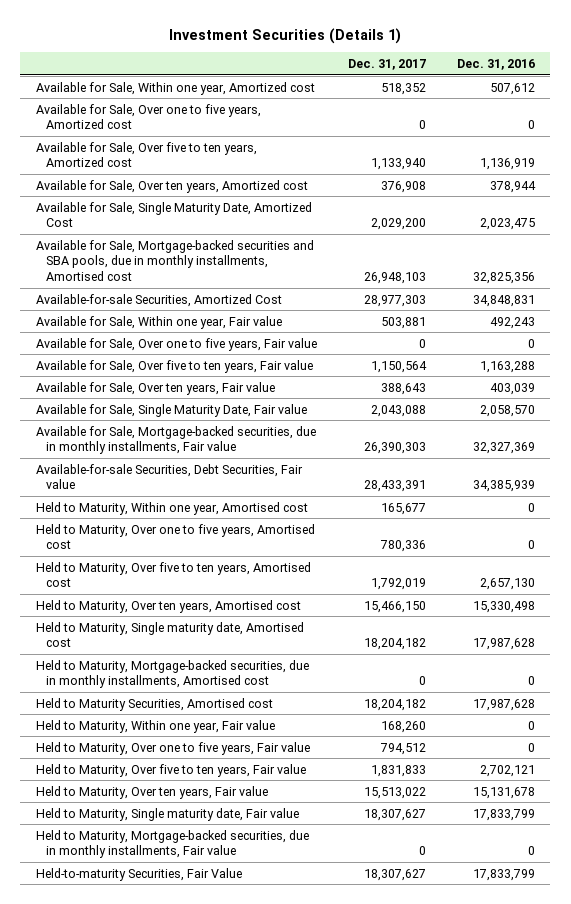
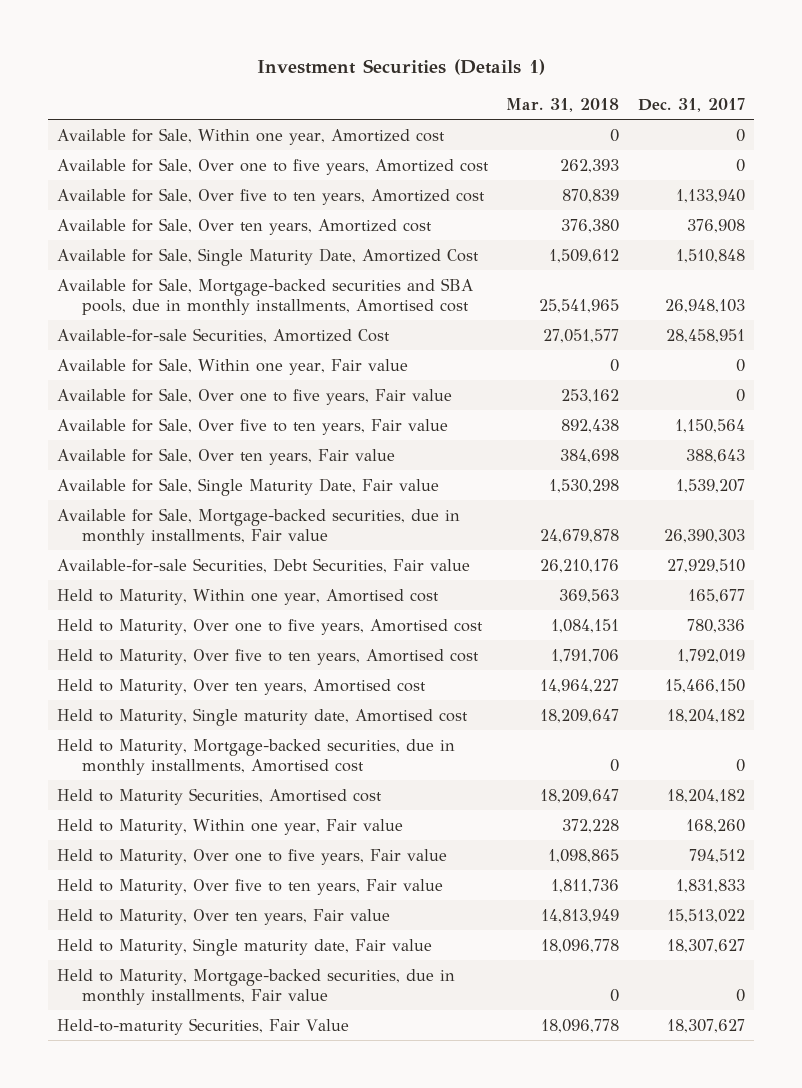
[456,58,535,70] Dec. 31, 2016 -> none
none -> [506,98,620,113] Mar. 31, 2018
[380,82,426,95] 518,352 -> [735,128,745,142] 0
[370,218,426,231] 2,029,200 -> [675,248,745,263] 1,510,848
[363,294,426,307] 28,977,303 -> [665,328,745,343] 28,458,951
[380,316,426,329] 503,881 -> [735,358,745,372] 0
[370,404,426,417] 2,043,088 -> [675,478,745,493] 1,539,207
[363,480,426,493] 28,433,391 -> [666,558,745,573] 27,929,510

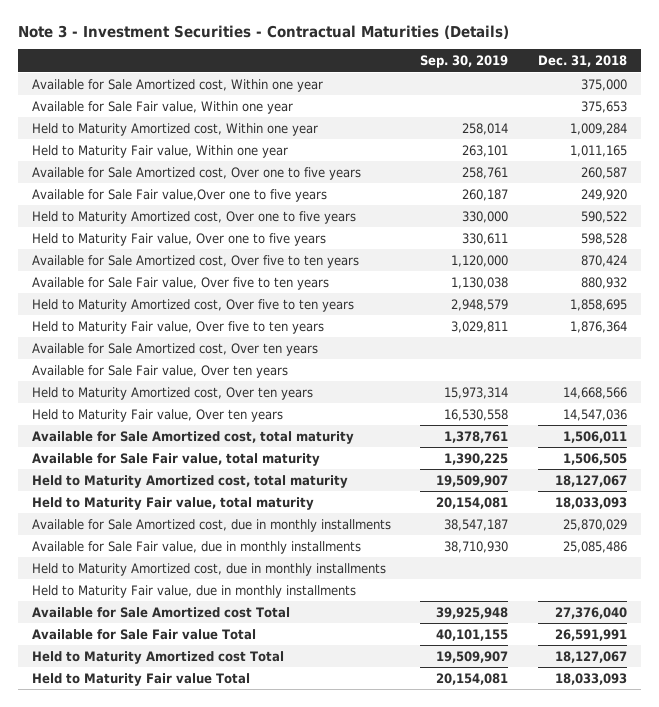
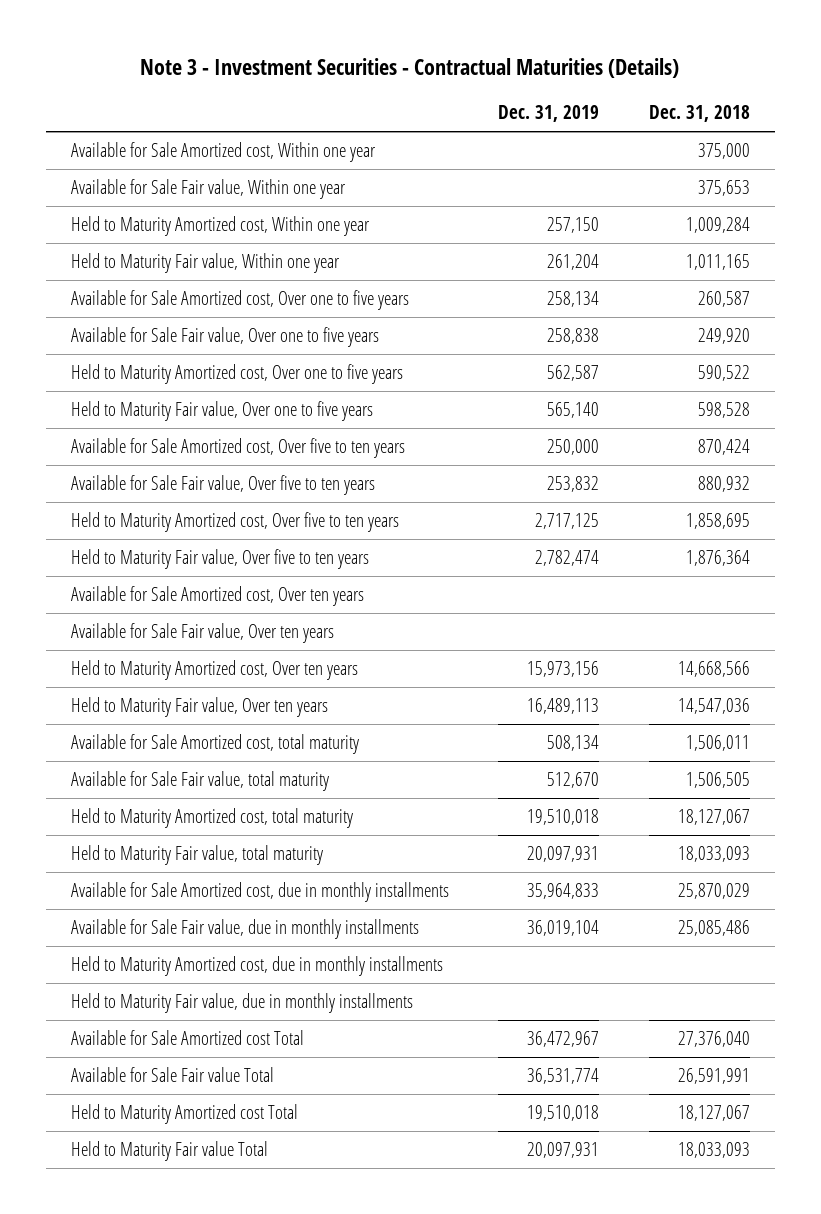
[420,55,509,69] Sep. 30, 2019 -> none
none -> [498,104,600,122] Dec. 31, 2019
[32,188,328,202] Available for Sale Fair value,Over one to five years -> [70,327,379,348] Available for Sale Fair value, Over one to five years

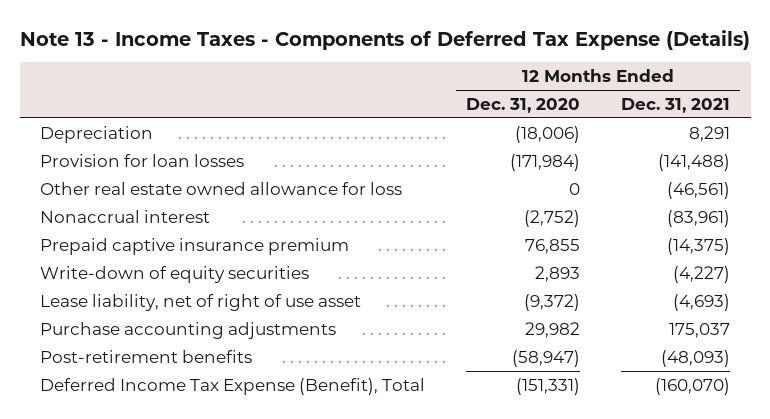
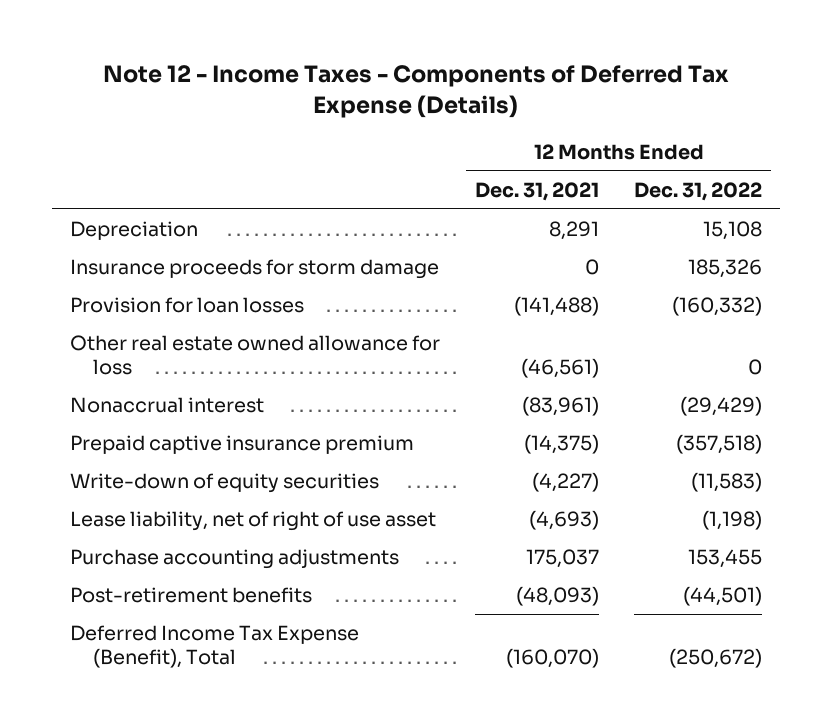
[19,29,750,50] Note 13 - Income Taxes - Components of Deferred Tax Expense (Details) -> [103,65,730,118] Note 12 - Income Taxes - Components of Deferred Tax Expense (Details)
[466,97,581,113] Dec. 31, 2020 -> none
none -> [634,181,763,201] Dec. 31, 2022
none -> [69,259,439,280] Insurance proceeds for storm damage

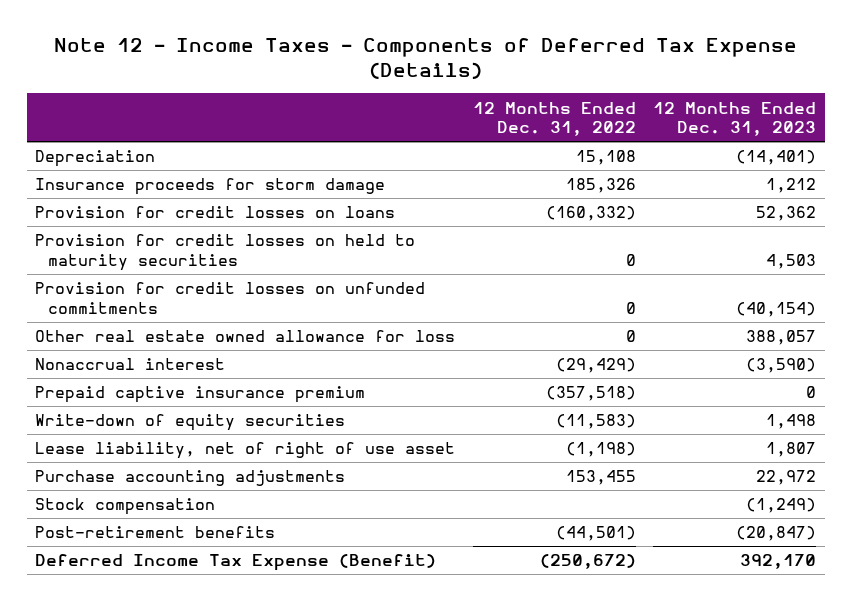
[475,181,600,201] Dec. 31, 2021 -> none
none -> [653,101,817,137] 12 Months Ended Dec. 31, 2023
[69,297,304,314] Provision for loan losses -> [35,206,396,219] Provision for credit losses on loans
none -> [35,234,416,272] Provision for credit losses on held to maturity securities
none -> [35,282,426,315] Provision for credit losses on unfunded commitments
none -> [35,498,216,516] Stock compensation
[69,625,359,668] Deferred Income Tax Expense (Benefit), Total -> [35,554,437,572] Deferred Income Tax Expense (Benefit)

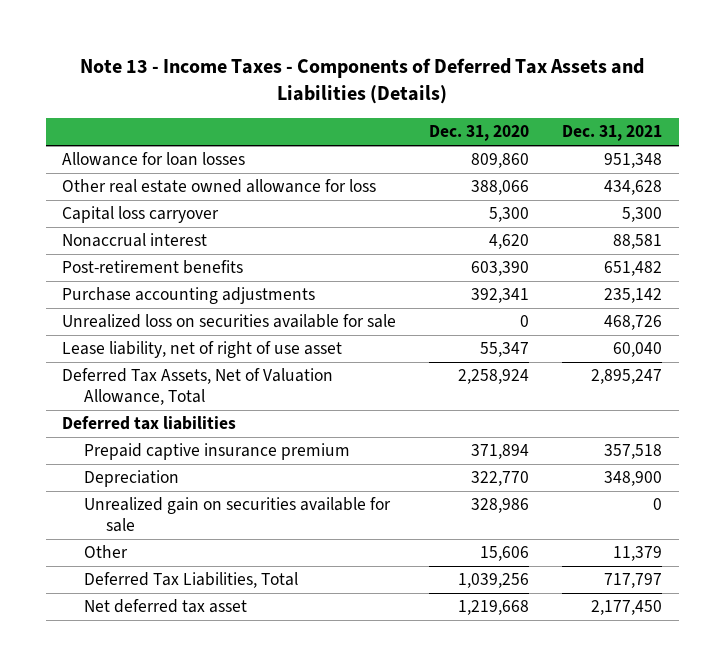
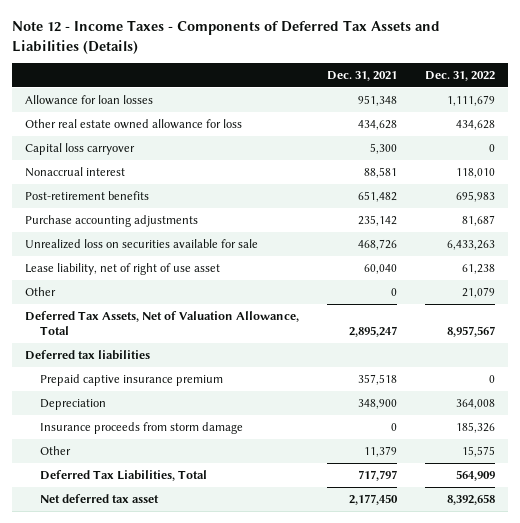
[80,58,645,105] Note 13 - Income Taxes - Components of Deferred Tax Assets and Liabilities (Details) -> [11,20,440,54] Note 12 - Income Taxes - Components of Deferred Tax Assets and Liabilities (Details)
[429,125,530,142] Dec. 31, 2020 -> none
none -> [424,71,495,82] Dec. 31, 2022
none -> [25,286,57,296] Other
[84,497,392,533] Unrealized gain on securities available for sale -> none
none -> [40,421,244,434] Insurance proceeds from storm damage

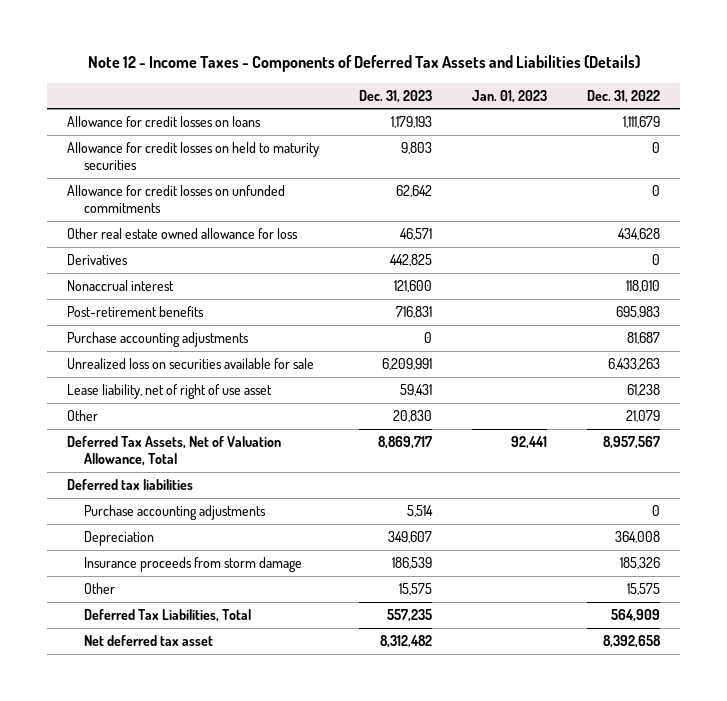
[326,71,397,82] Dec. 31, 2021 -> none
none -> [358,89,432,103] Dec. 31, 2023
none -> [472,89,548,103] Jan. 01, 2023
[25,94,154,105] Allowance for loan losses -> [66,116,261,128] Allowance for credit losses on loans
none -> [66,142,319,171] Allowance for credit losses on held to maturity securities
none -> [66,185,285,214] Allowance for credit losses on unfunded commitments
[25,142,136,155] Capital loss carryover -> none
none -> [66,254,128,266] Derivatives
[40,373,224,386] Prepaid captive insurance premium -> none
none -> [84,505,267,521] Purchase accounting adjustments

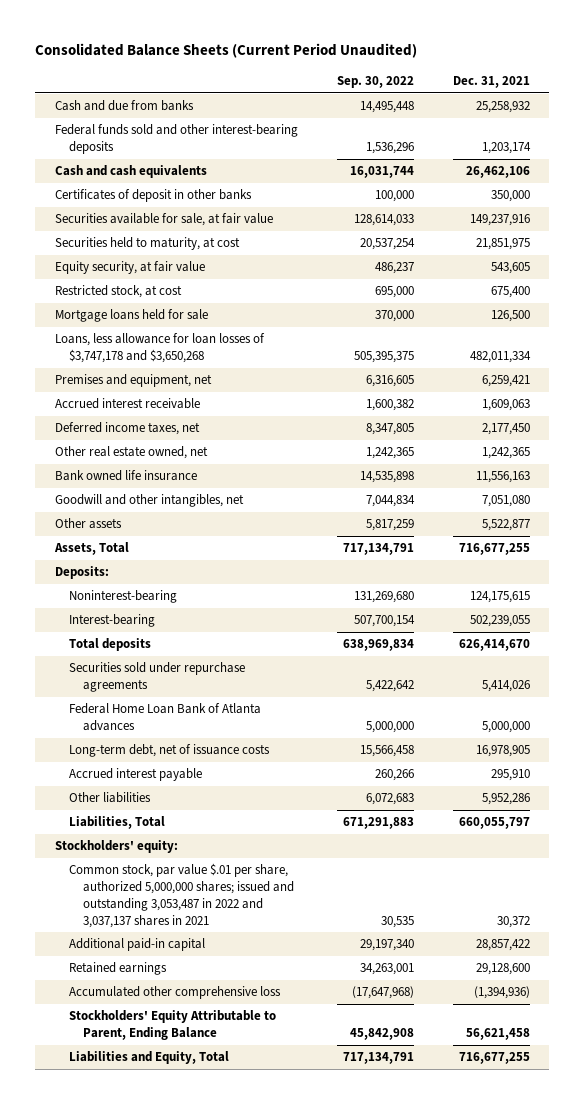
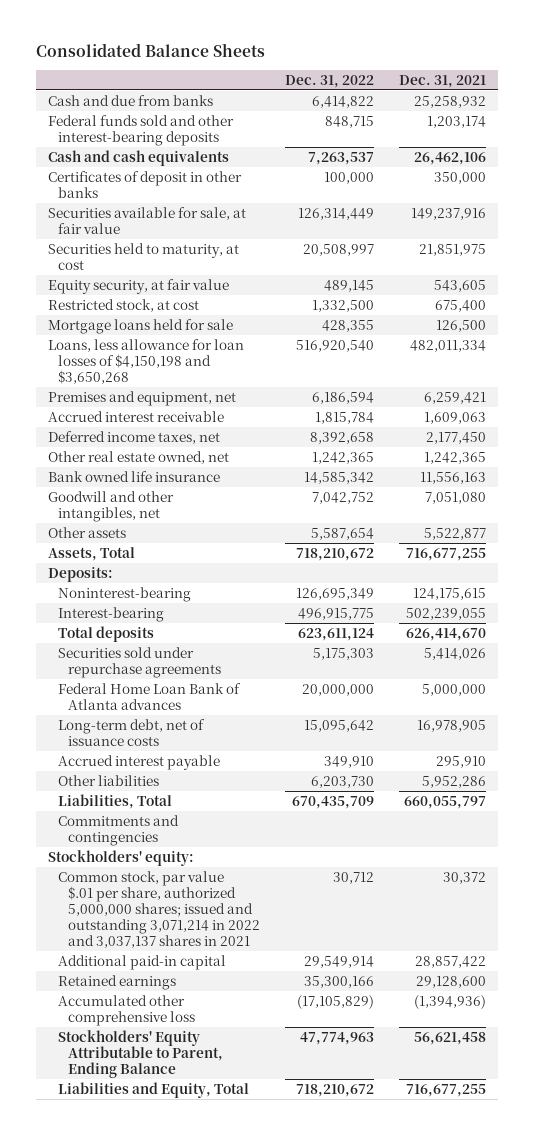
[34,43,417,59] Consolidated Balance Sheets (Current Period Unaudited) -> [35,42,265,57] Consolidated Balance Sheets
[336,76,414,89] Sep. 30, 2022 -> none
none -> [284,75,374,89] Dec. 31, 2022
[54,333,265,364] Loans, less allowance for loan losses of $3,747,178 and $3,650,268 -> [48,338,245,384] Loans, less allowance for loan losses of $4,150,198 and $3,650,268
none -> [57,814,179,846] Commitments and contingencies
[68,863,295,928] Common stock, par value $.01 per share, authorized 5,000,000 shares; issued and outstanding 3,053,487 in 2022 and 3,037,137 shares in 2021 -> [57,870,260,949] Common stock, par value $.01 per share, authorized 5,000,000 shares; issued and outstanding 3,071,214 in 2022 and 3,037,137 shares in 2021

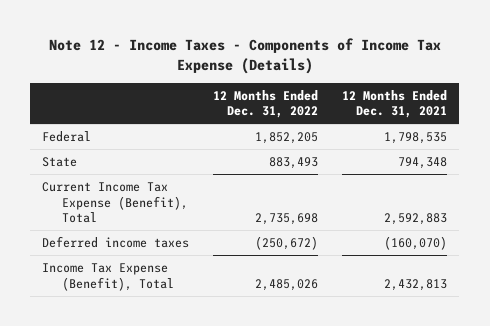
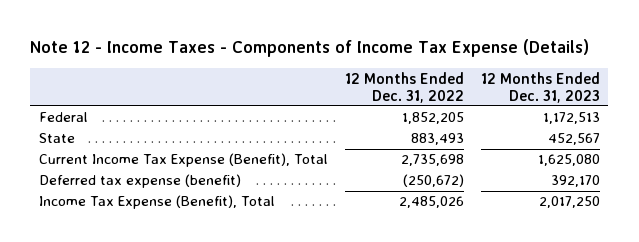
[342,89,448,119] 12 Months Ended Dec. 31, 2021 -> none
none -> [480,71,600,103] 12 Months Ended Dec. 31, 2023
[42,236,190,249] Deferred income taxes -> [38,174,241,189] Deferred tax expense (benefit)

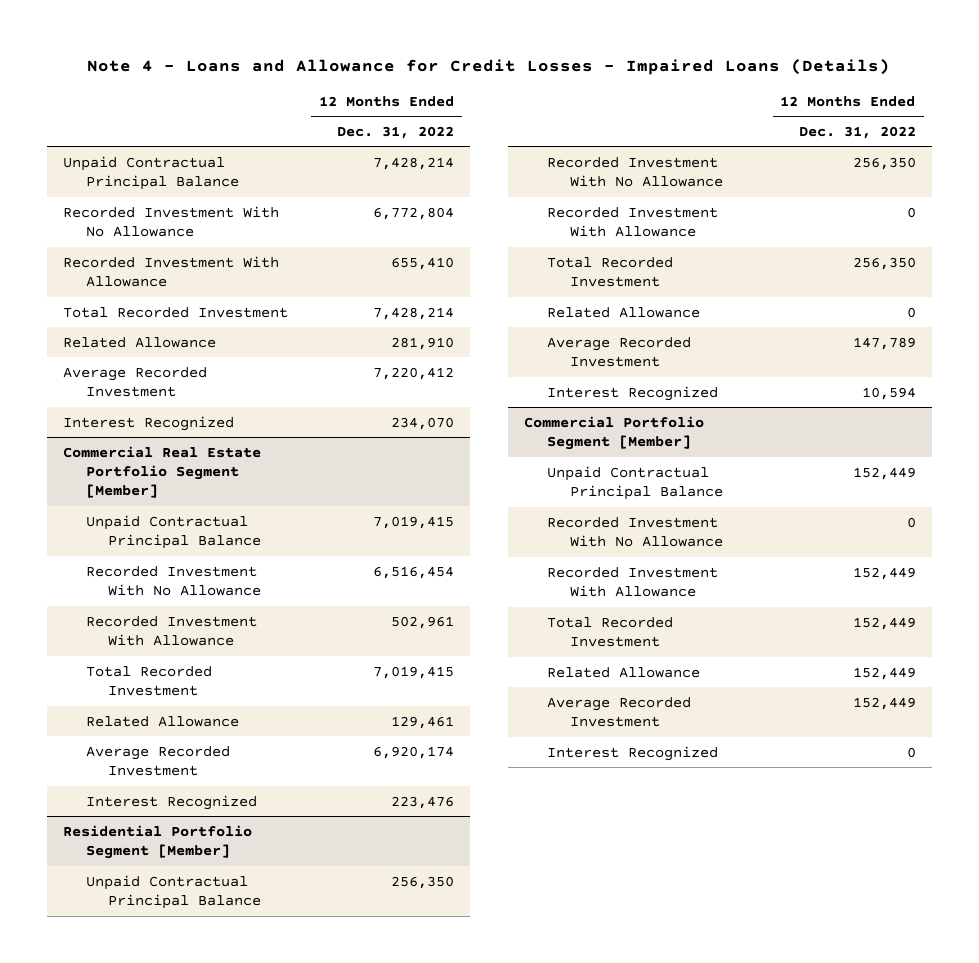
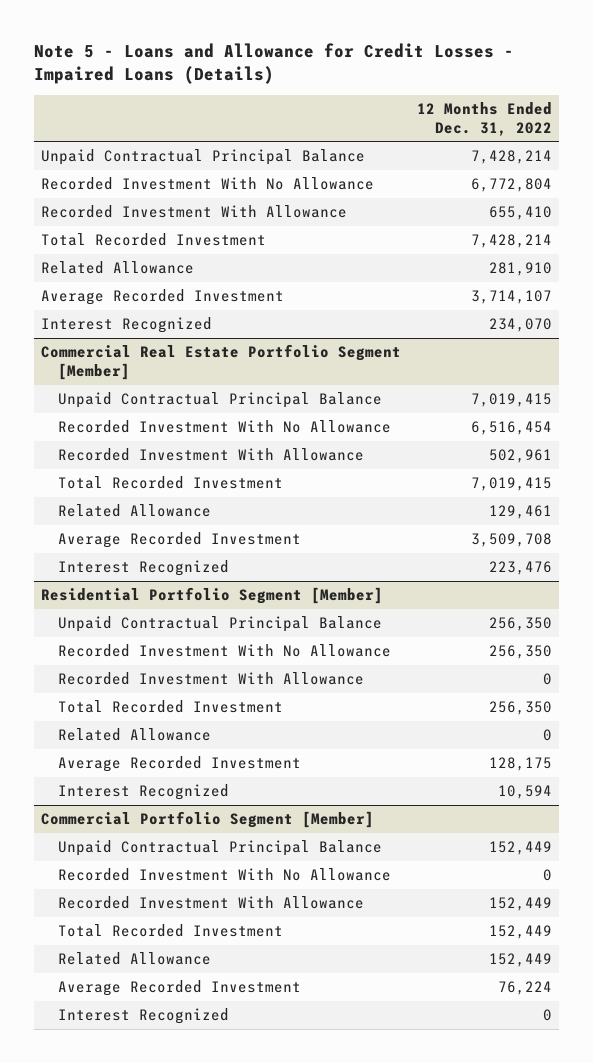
[87,58,891,75] Note 4 - Loans and Allowance for Credit Losses - Impaired Loans (Details) -> [33,42,514,84] Note 5 - Loans and Allowance for Credit Losses - Impaired Loans (Details)
[373,366,455,380] 7,220,412 -> [470,290,552,305] 3,714,107
[373,745,455,759] 6,920,174 -> [470,533,552,548] 3,509,708
[852,336,916,350] 147,789 -> [488,757,552,772] 128,175
[852,696,916,710] 152,449 -> [497,981,552,996] 76,224

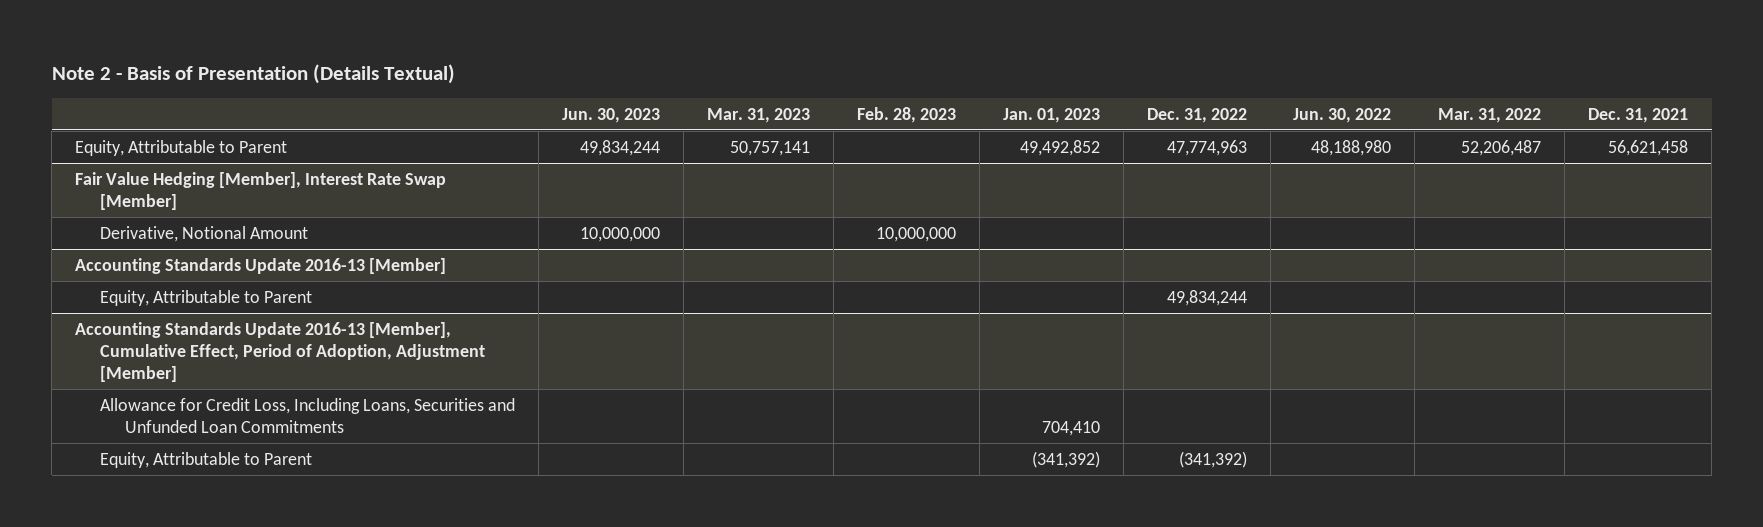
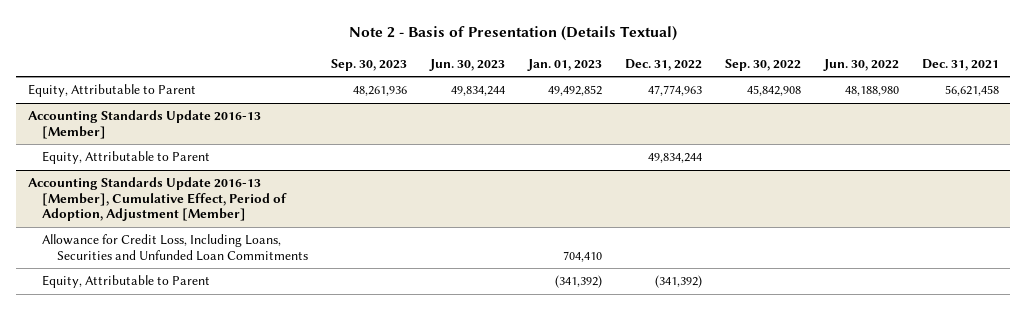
[706,107,810,123] Mar. 31, 2023 -> none
[856,106,956,123] Feb. 28, 2023 -> none
[1438,107,1542,123] Mar. 31, 2022 -> none
none -> [330,58,407,71] Sep. 30, 2023
none -> [724,58,801,71] Sep. 30, 2022
[74,171,446,211] Fair Value Hedging [Member], Interest Rate Swap [Member] -> none
[100,225,309,242] Derivative, Notional Amount -> none

